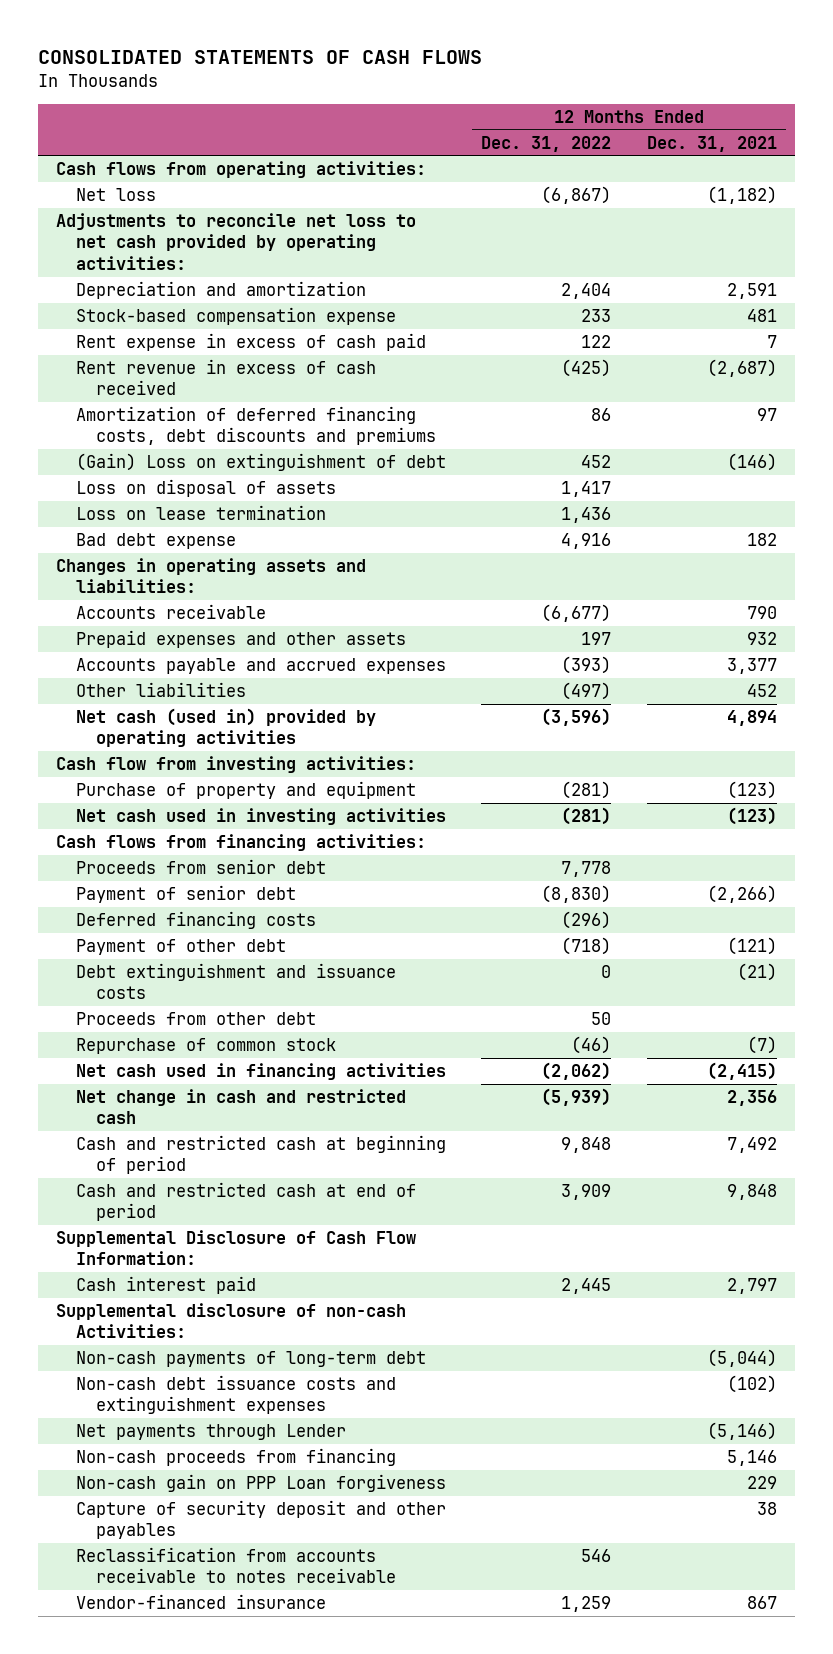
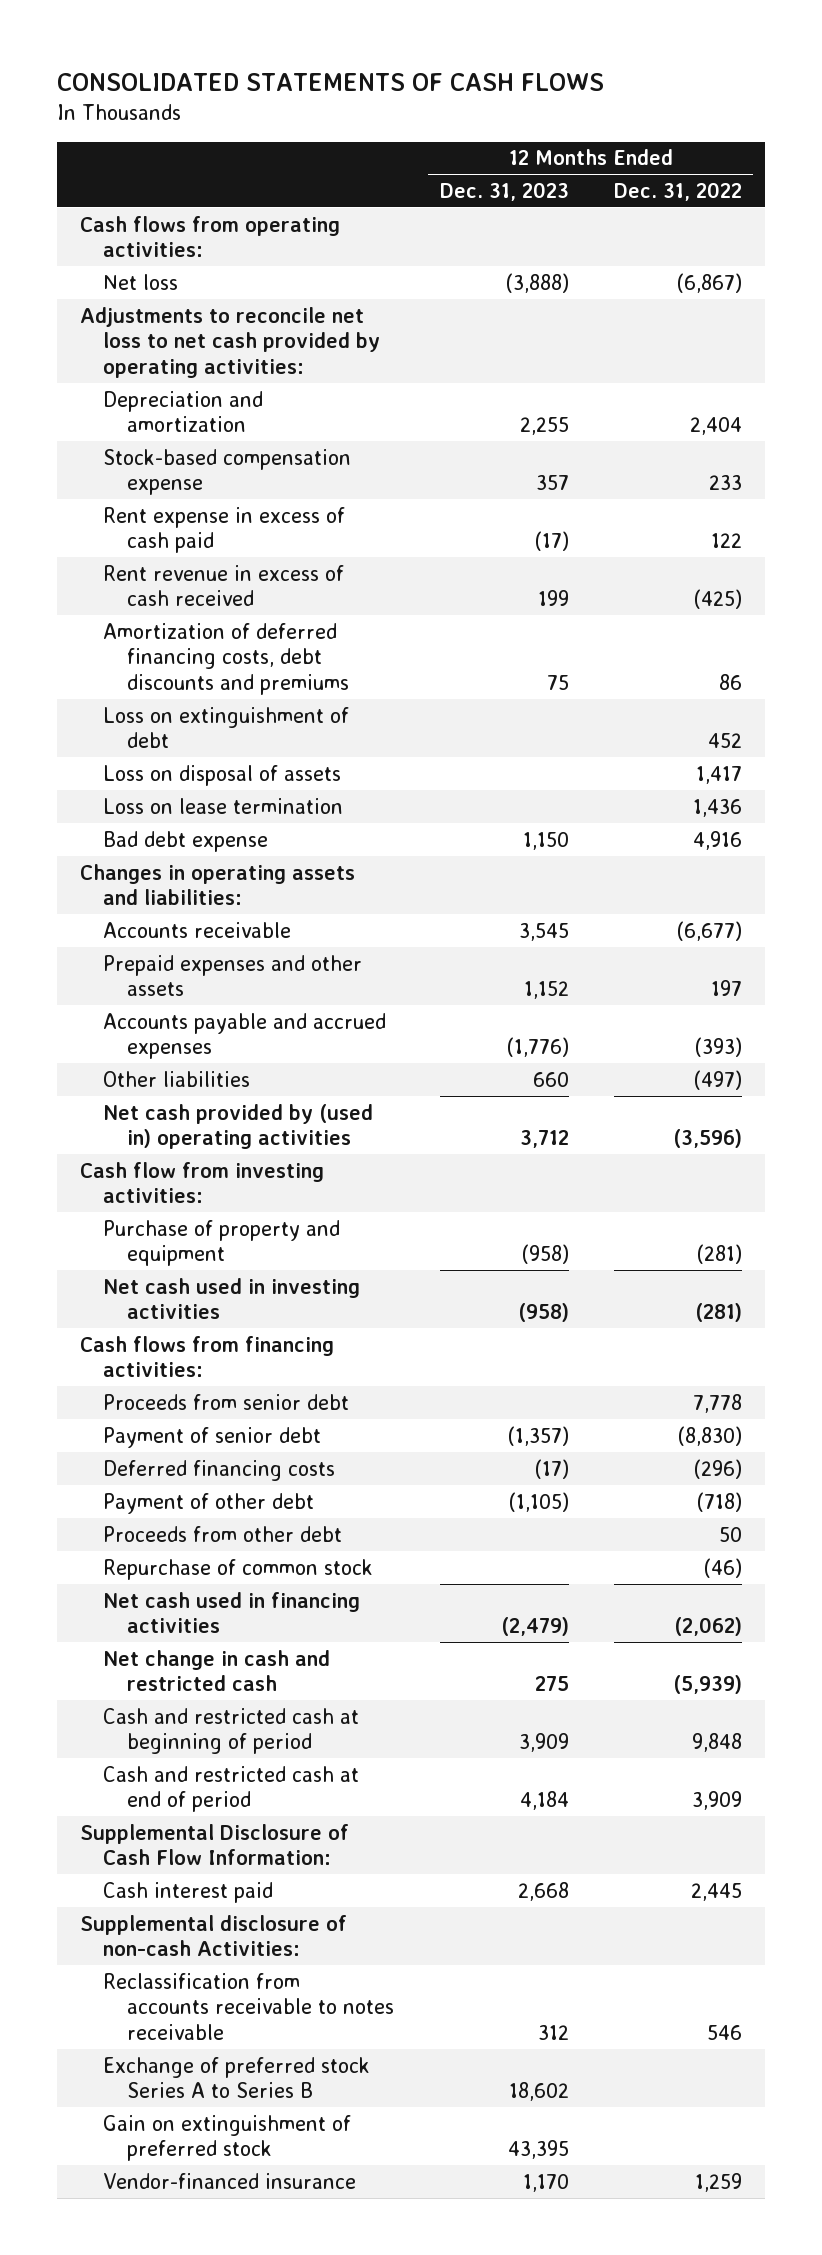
[646,135,777,152] Dec. 31, 2021 -> none
none -> [439,181,569,201] Dec. 31, 2023
[75,453,446,472] (Gain) Loss on extinguishment of debt -> [103,706,350,749] Loss on extinguishment of debt
[75,708,376,748] Net cash (used in) provided by operating activities -> [103,1103,374,1150] Net cash provided by (used in) operating activities
[75,963,396,1000] Debt extinguishment and issuance costs -> none
[75,1351,426,1368] Non-cash payments of long-term debt -> none
[75,1375,396,1415] Non-cash debt issuance costs and extinguishment expenses -> none
[75,1424,346,1441] Net payments through Lender -> none
[75,1448,396,1467] Non-cash proceeds from financing -> none
[75,1474,446,1493] Non-cash gain on PPP Loan forgiveness -> none
[75,1500,446,1540] Capture of security deposit and other payables -> none
none -> [103,2056,371,2099] Exchange of preferred stock Series A to Series B
none -> [103,2114,352,2162] Gain on extinguishment of preferred stock

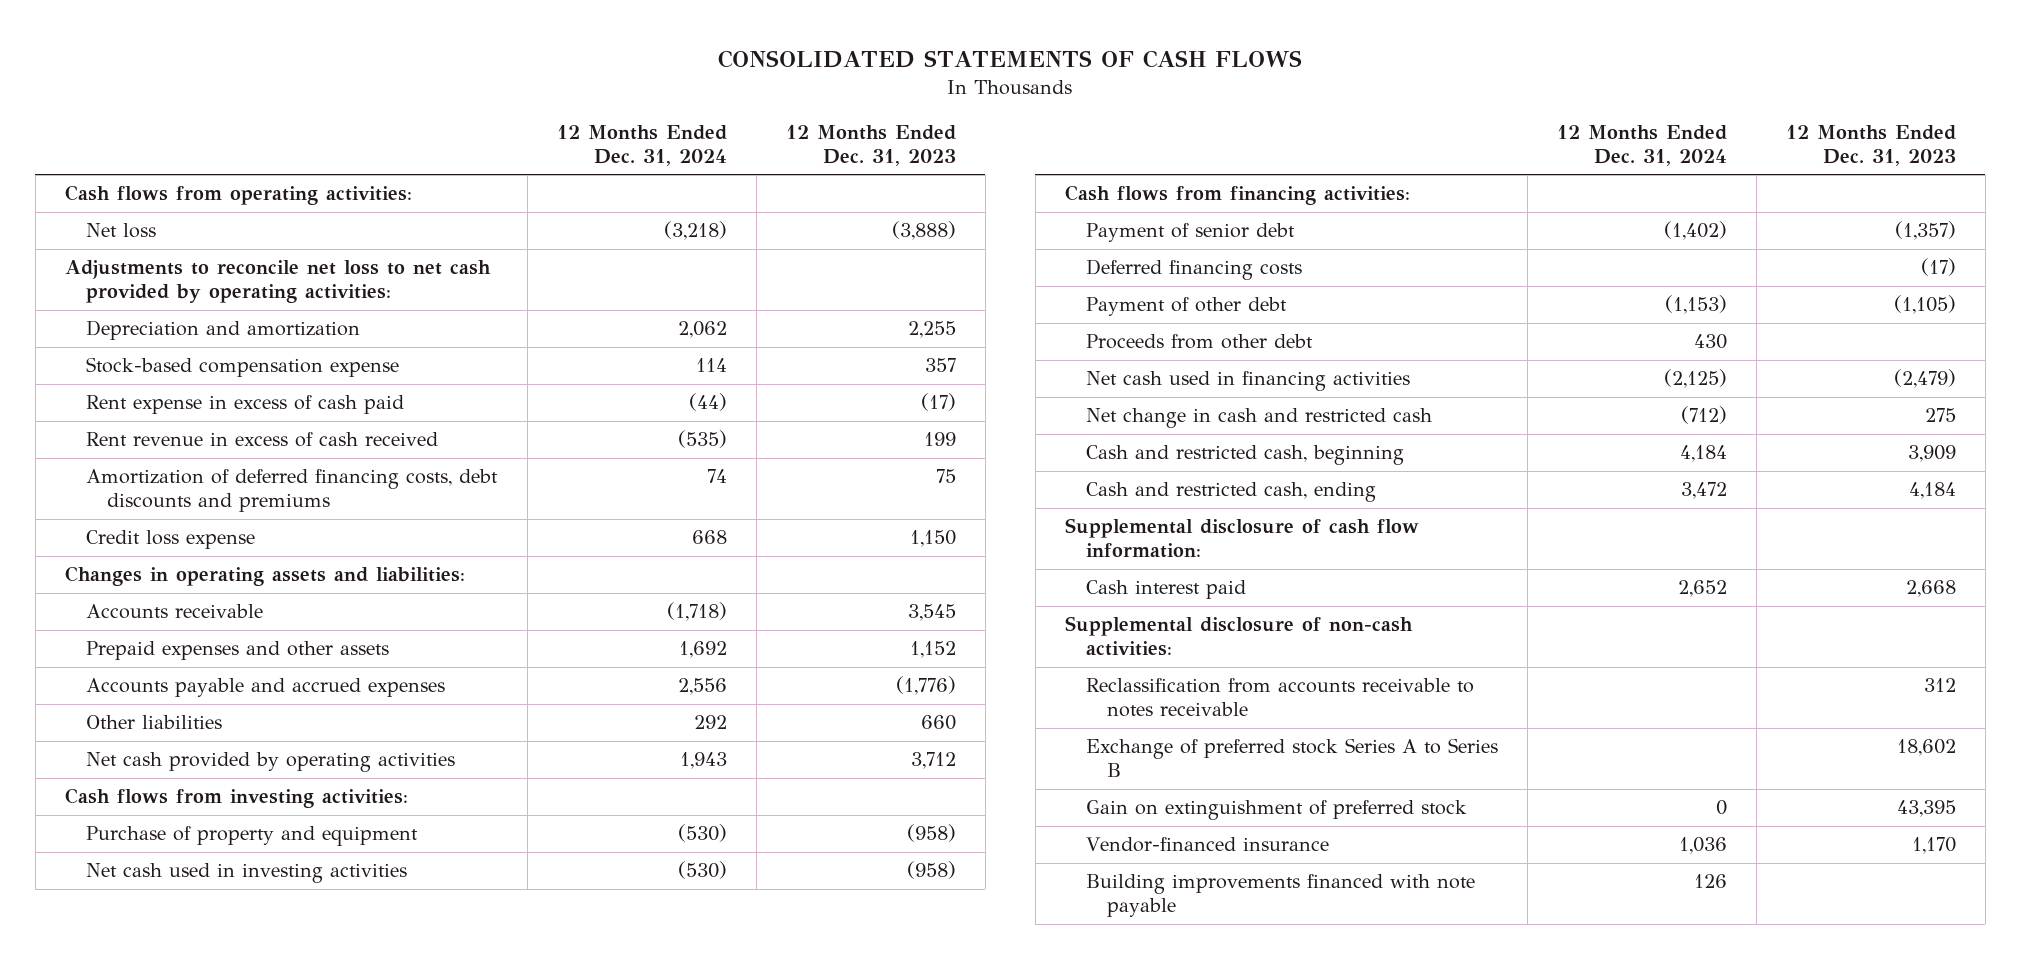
[614,181,743,201] Dec. 31, 2022 -> none
none -> [556,124,727,167] 12 Months Ended Dec. 31, 2024
[103,706,350,749] Loss on extinguishment of debt -> none
[103,764,342,786] Loss on disposal of assets -> none
[103,797,344,814] Loss on lease termination -> none
[103,830,269,852] Bad debt expense -> [85,530,255,550] Credit loss expense
[103,1103,374,1150] Net cash provided by (used in) operating activities -> [85,752,455,773] Net cash provided by operating activities
[79,1161,324,1204] Cash flow from investing activities: -> [64,788,408,809] Cash flows from investing activities:
[103,1393,350,1410] Proceeds from senior debt -> none
[103,1558,374,1580] Repurchase of common stock -> none
[103,1707,360,1755] Cash and restricted cash at beginning of period -> [1085,445,1404,466] Cash and restricted cash, beginning
[103,1765,360,1813] Cash and restricted cash at end of period -> [1085,482,1376,503] Cash and restricted cash, ending
[79,1823,349,1866] Supplemental Disclosure of Cash Flow Information: -> [1064,518,1419,559] Supplemental disclosure of cash flow information:
[79,1914,347,1957] Supplemental disclosure of non-cash Activities: -> [1064,616,1413,657] Supplemental disclosure of non-cash activities:
none -> [1085,874,1475,918] Building improvements financed with note payable

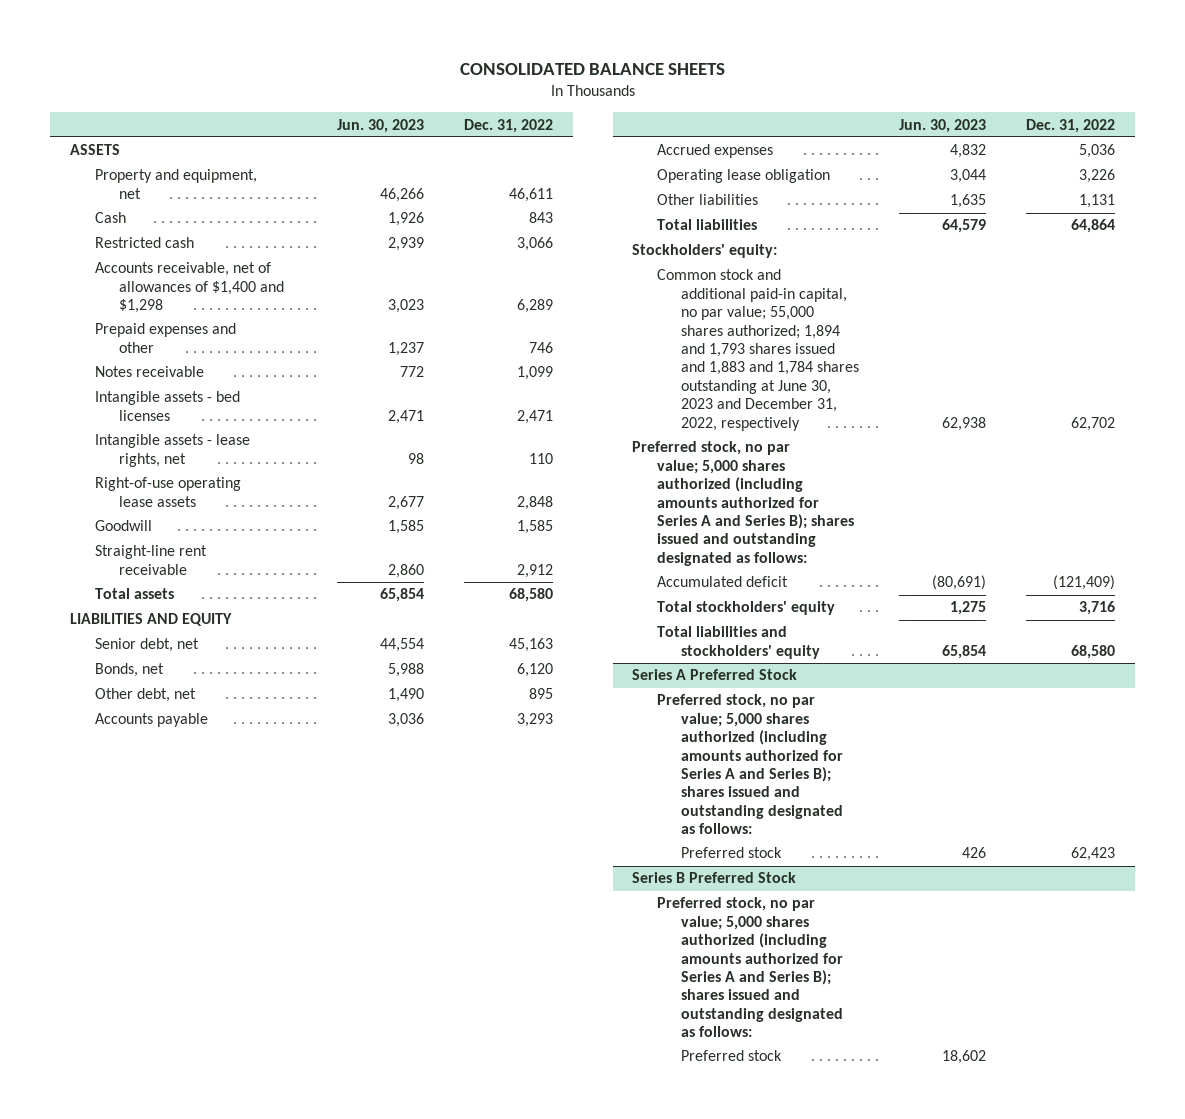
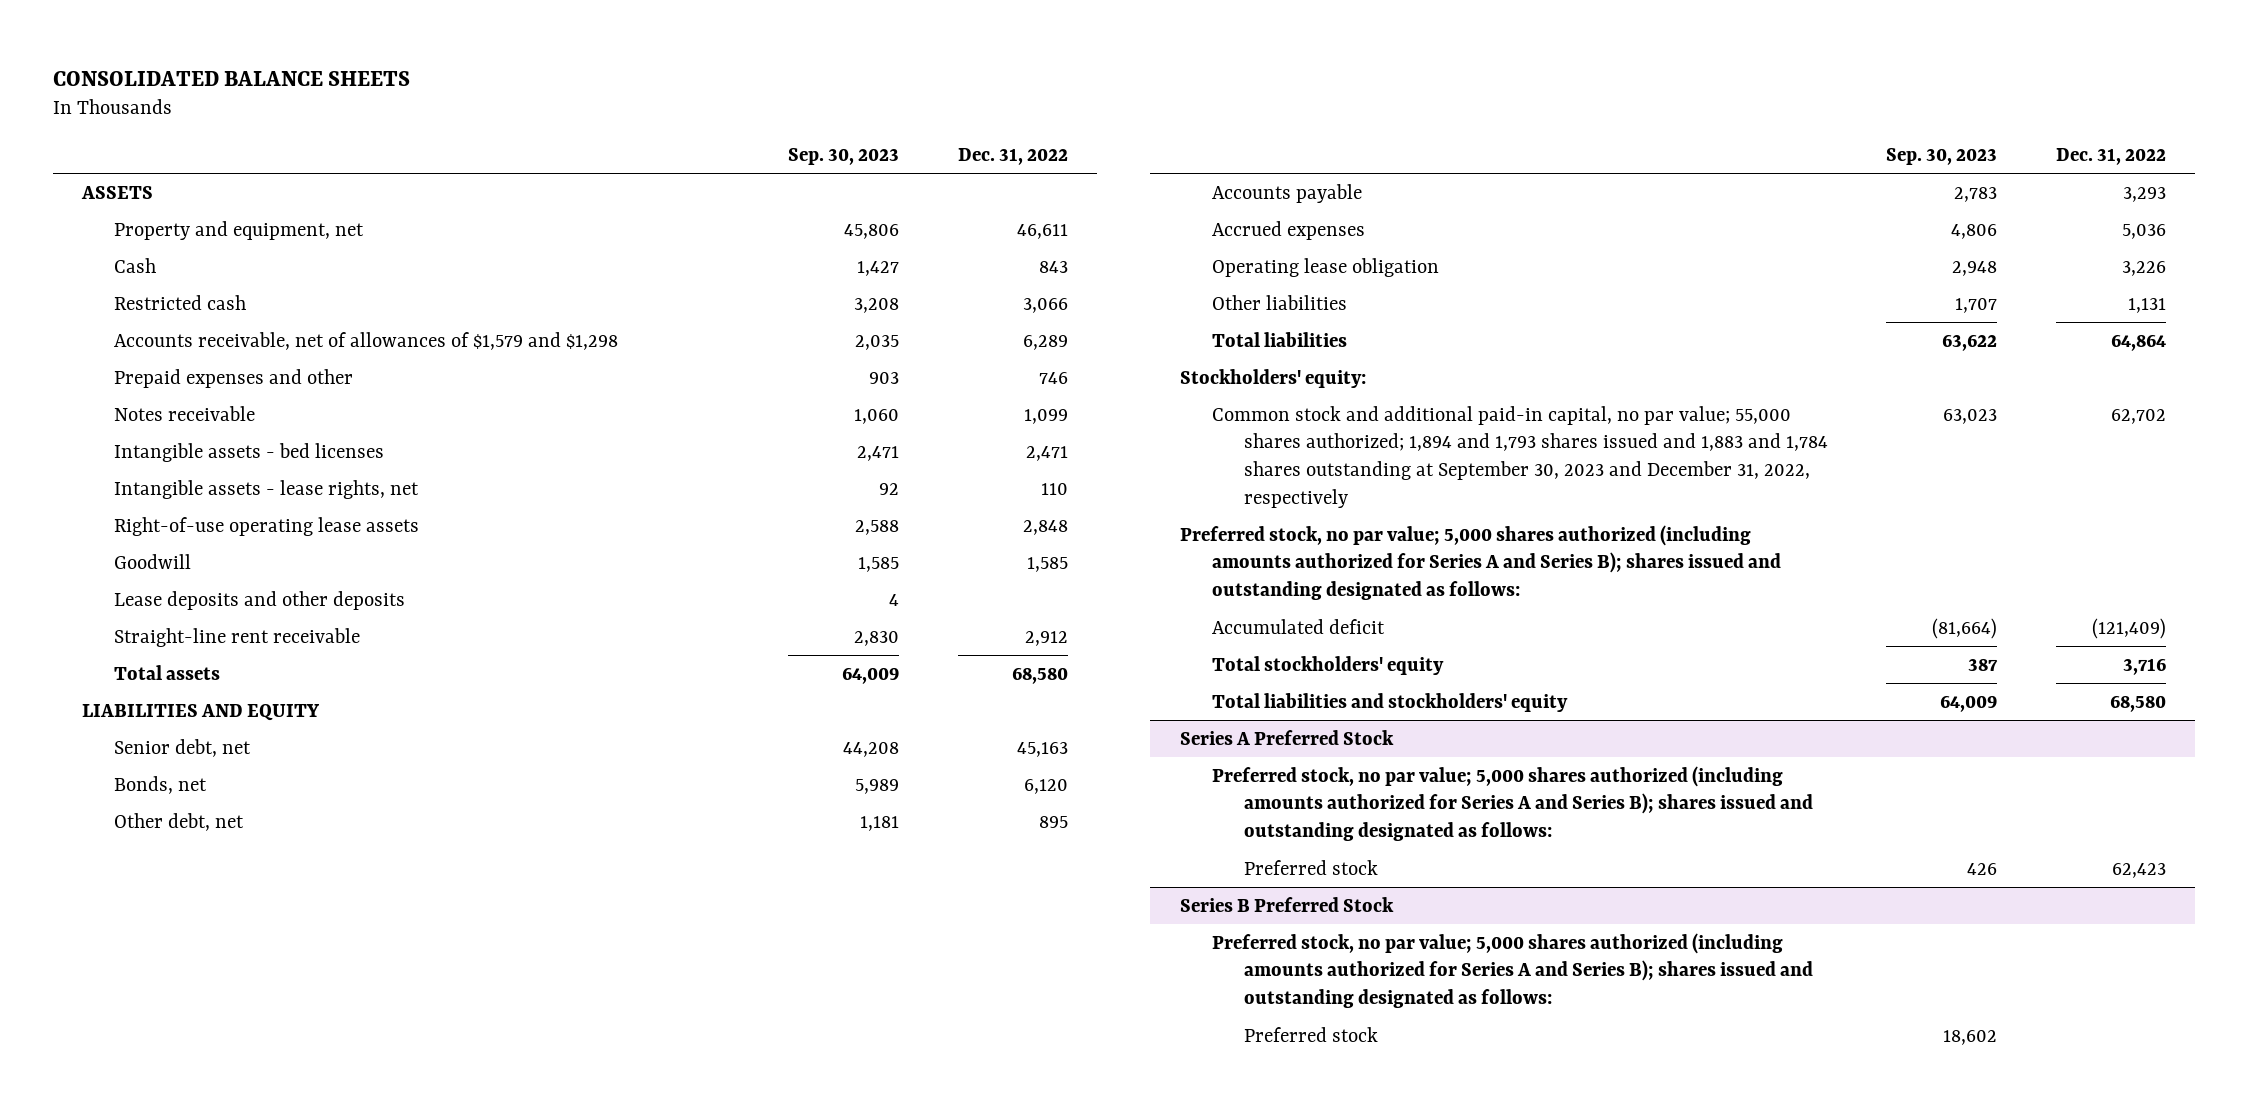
[337,118,425,133] Jun. 30, 2023 -> none
none -> [788,147,900,165] Sep. 30, 2023
[94,262,285,314] Accounts receivable, net of allowances of $1,400 and $1,298 -> [113,331,618,350] Accounts receivable, net of allowances of $1,579 and $1,298
none -> [113,590,405,610] Lease deposits and other deposits
[656,269,860,431] Common stock and additional paid-in capital, no par value; 55,000 shares authorized; 1,894 and 1,793 shares issued and 1,883 and 1,784 shares outstanding at June 30, 2023 and December 31, 2022, respectively -> [1211,405,1828,508] Common stock and additional paid-in capital, no par value; 55,000 shares authorized; 1,894 and 1,793 shares issued and 1,883 and 1,784 shares outstanding at September 30, 2023 and December 31, 2022, respectively

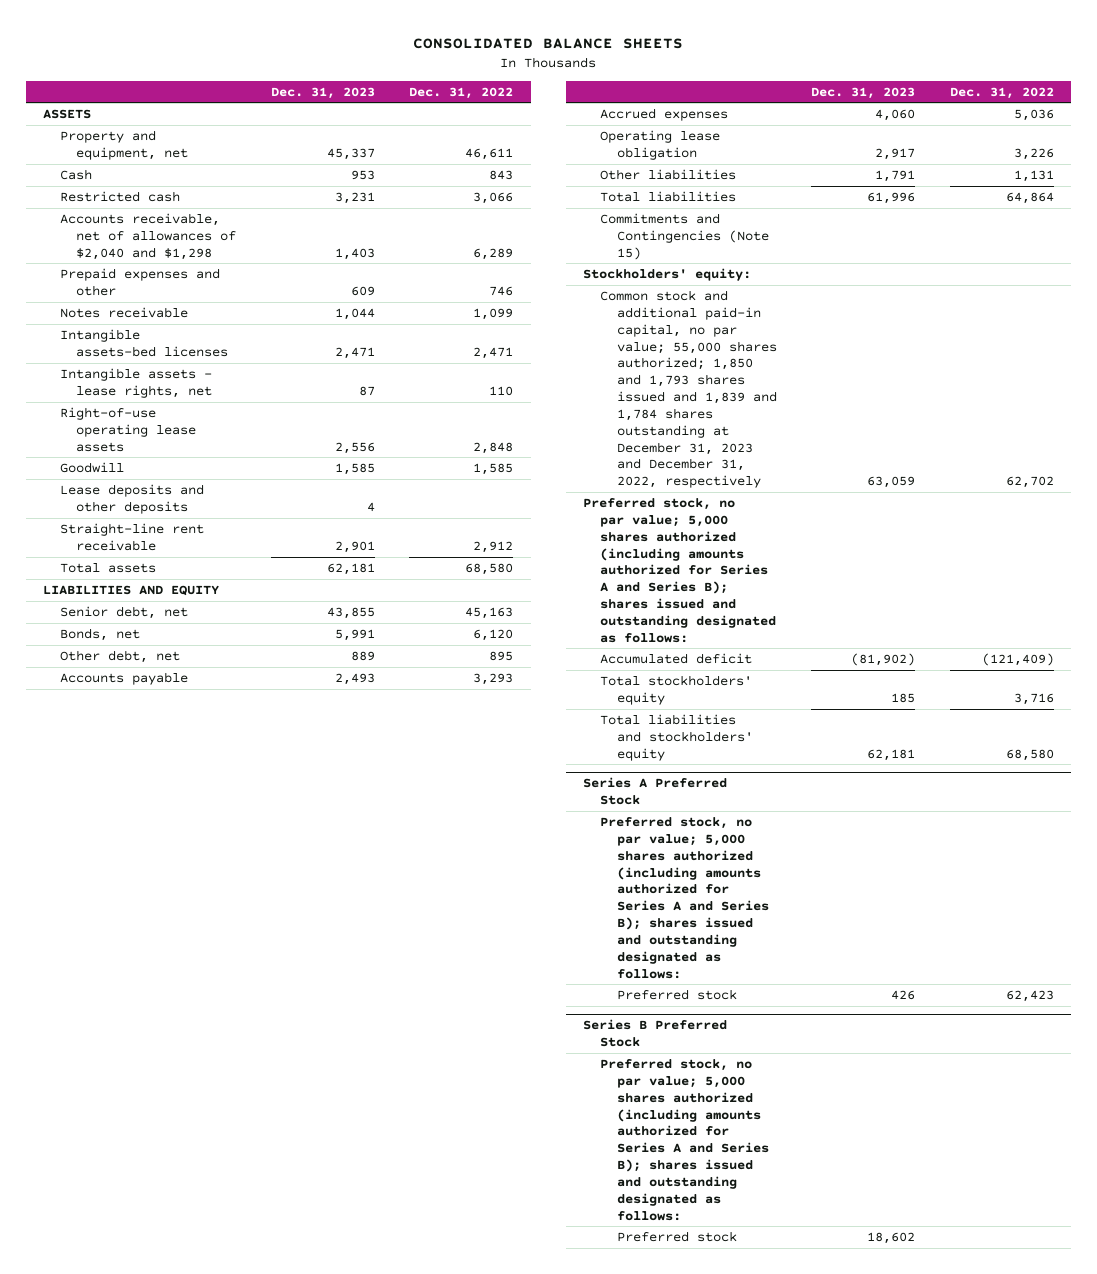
[788,147,900,165] Sep. 30, 2023 -> none
none -> [270,86,375,99] Dec. 31, 2023
[113,331,618,350] Accounts receivable, net of allowances of $1,579 and $1,298 -> [59,213,237,260] Accounts receivable, net of allowances of $2,040 and $1,298
[113,442,384,462] Intangible assets - bed licenses -> [59,329,229,357] Intangible assets-bed licenses
none -> [599,213,769,260] Commitments and Contingencies (Note 15)
[1211,405,1828,508] Common stock and additional paid-in capital, no par value; 55,000 shares authorized; 1,894 and 1,793 shares issued and 1,883 and 1,784 shares outstanding at September 30, 2023 and December 31, 2022, respectively -> [599,290,777,489] Common stock and additional paid-in capital, no par value; 55,000 shares authorized; 1,850 and 1,793 shares issued and 1,839 and 1,784 shares outstanding at December 31, 2023 and December 31, 2022, respectively

